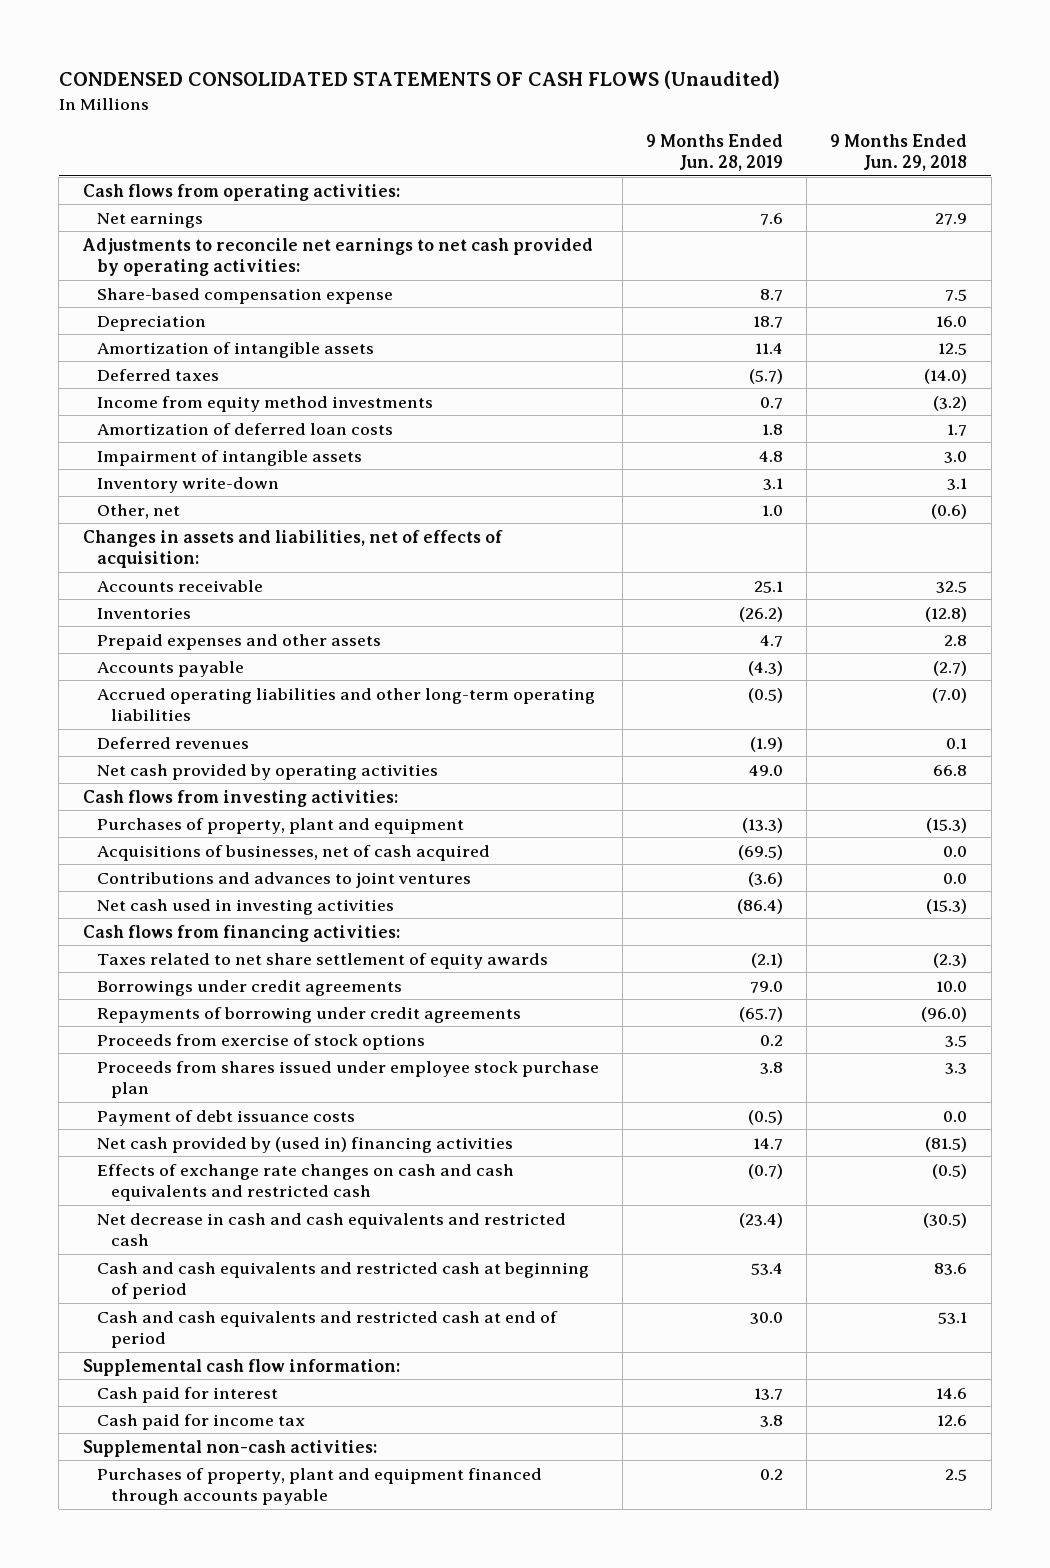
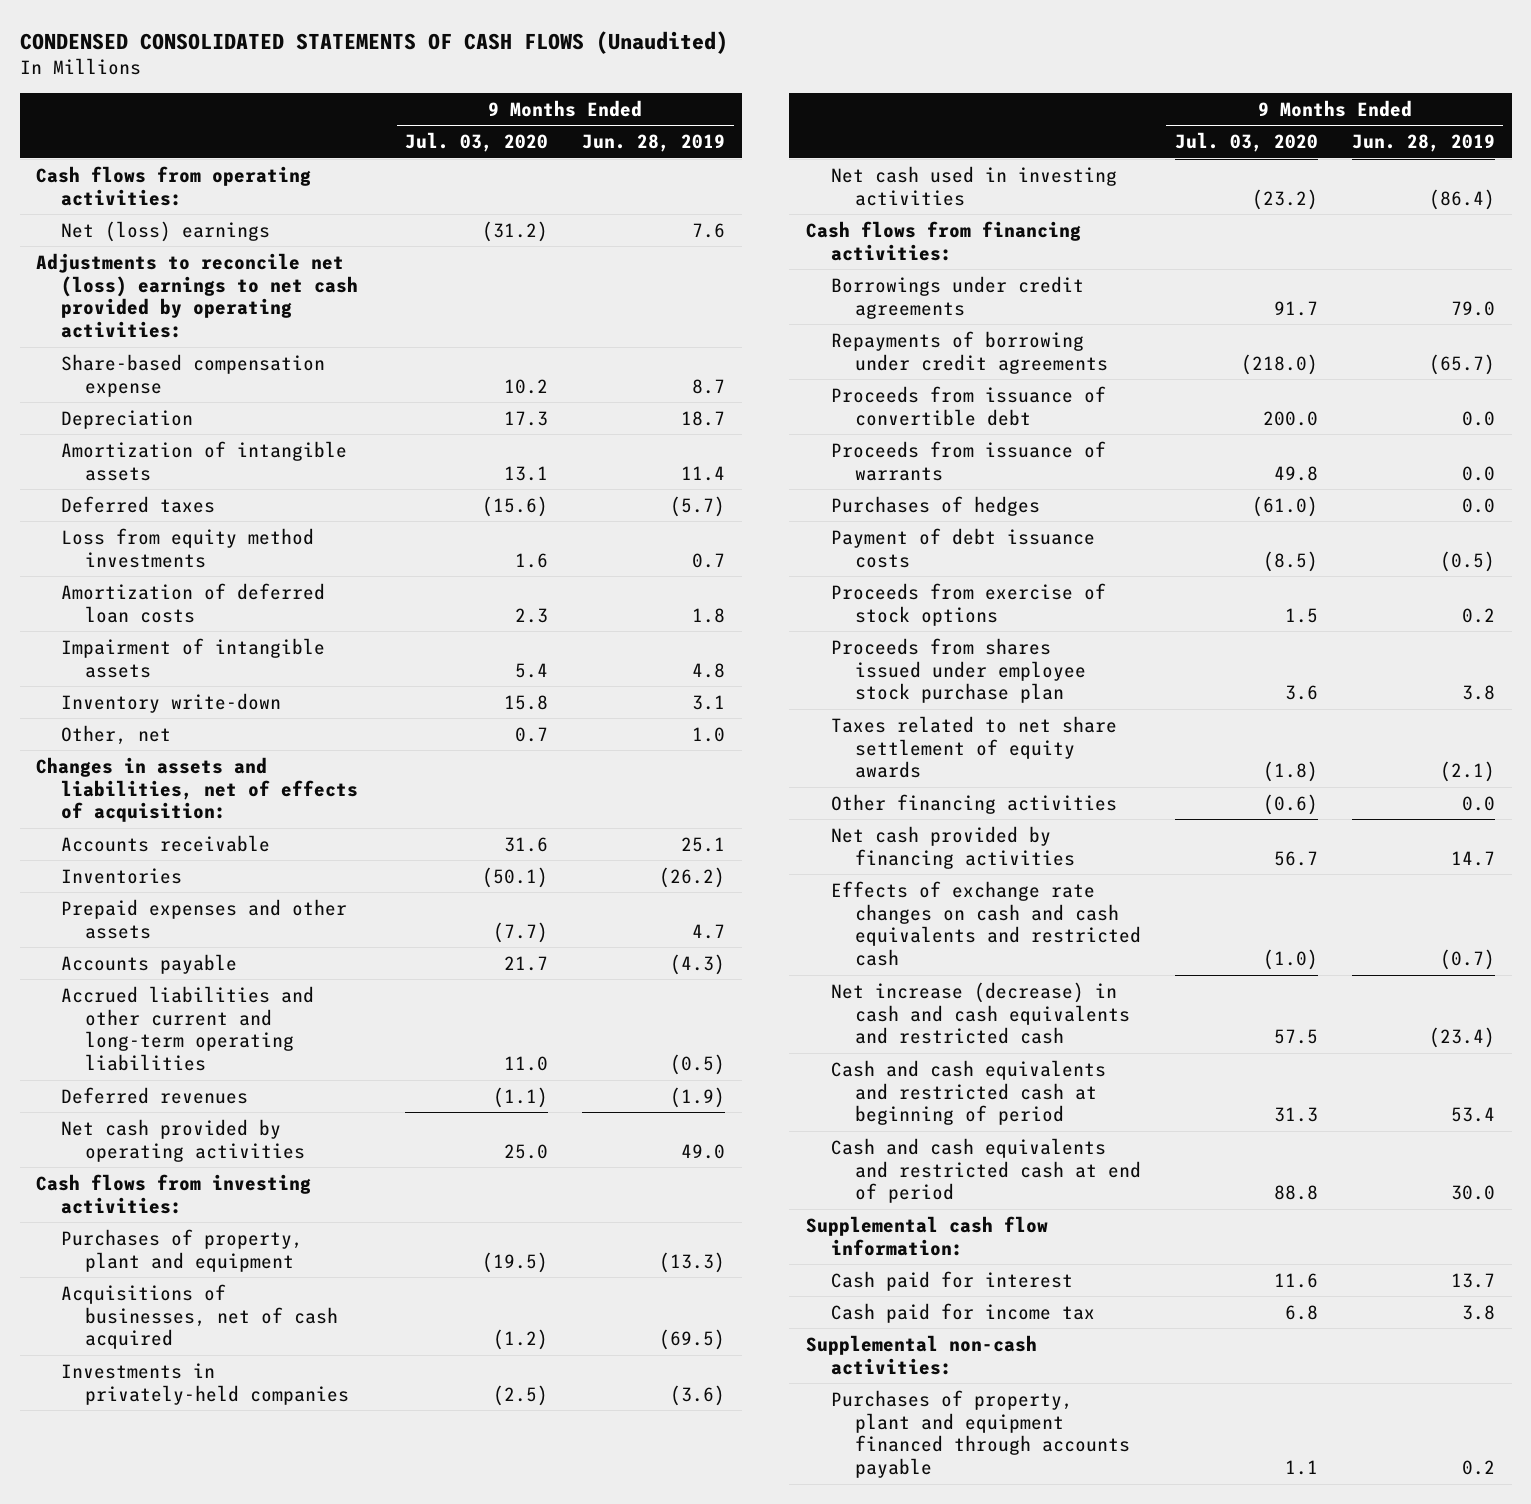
[830,133,968,172] 9 Months Ended Jun. 29, 2018 -> none
none -> [405,132,549,153] Jul. 03, 2020
[96,211,203,228] Net earnings -> [60,220,270,242] Net (loss) earnings
[81,237,593,277] Adjustments to reconcile net earnings to net cash provided by operating activities: -> [36,252,358,339] Adjustments to reconcile net (loss) earnings to net cash provided by operating activities:
[96,395,433,412] Income from equity method investments -> [60,527,314,568] Loss from equity method investments
[96,687,595,722] Accrued operating liabilities and other long-term operating liabilities -> [60,985,314,1072] Accrued liabilities and other current and long-term operating liabilities
[96,871,471,888] Contributions and advances to joint ventures -> [60,1362,350,1405] Investments in privately-held companies
none -> [830,385,1106,426] Proceeds from issuance of convertible debt
none -> [830,440,1106,481] Proceeds from issuance of warrants
none -> [830,495,1040,516] Purchases of hedges
[96,1109,355,1126] Payment of debt issuance costs -> [830,527,1095,568] Payment of debt issuance costs
[96,952,548,969] Taxes related to net share settlement of equity awards -> [830,715,1117,779] Taxes related to net share settlement of equity awards
none -> [830,793,1117,814] Other financing activities
[96,1136,513,1153] Net cash provided by (used in) financing activities -> [830,825,1076,869] Net cash provided by financing activities
[96,1212,566,1247] Net decrease in cash and cash equivalents and restricted cash -> [830,981,1131,1045] Net increase (decrease) in cash and cash equivalents and restricted cash

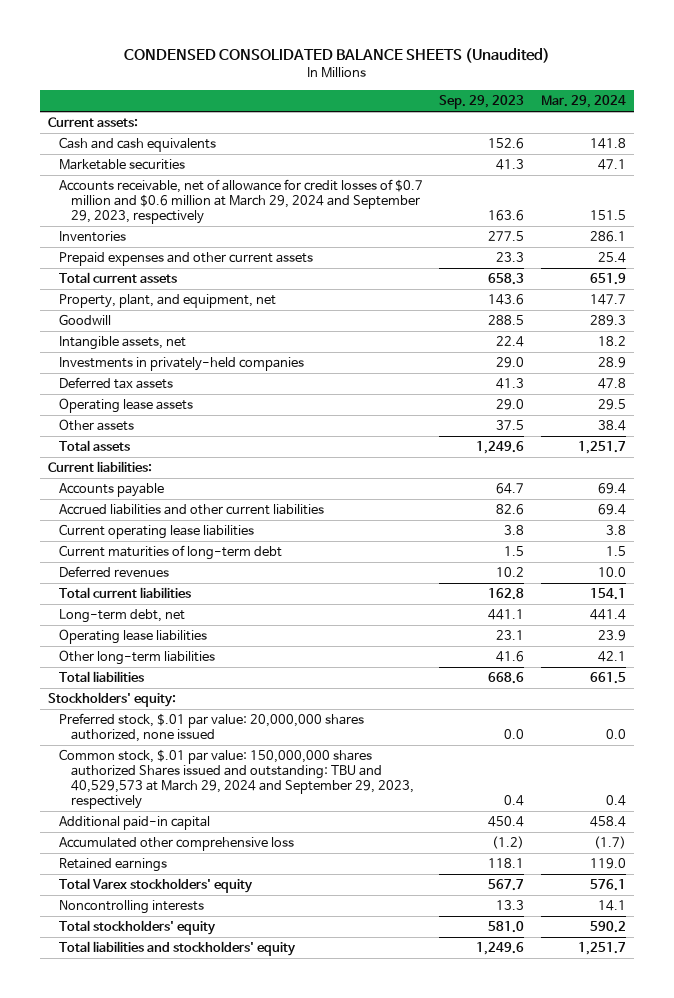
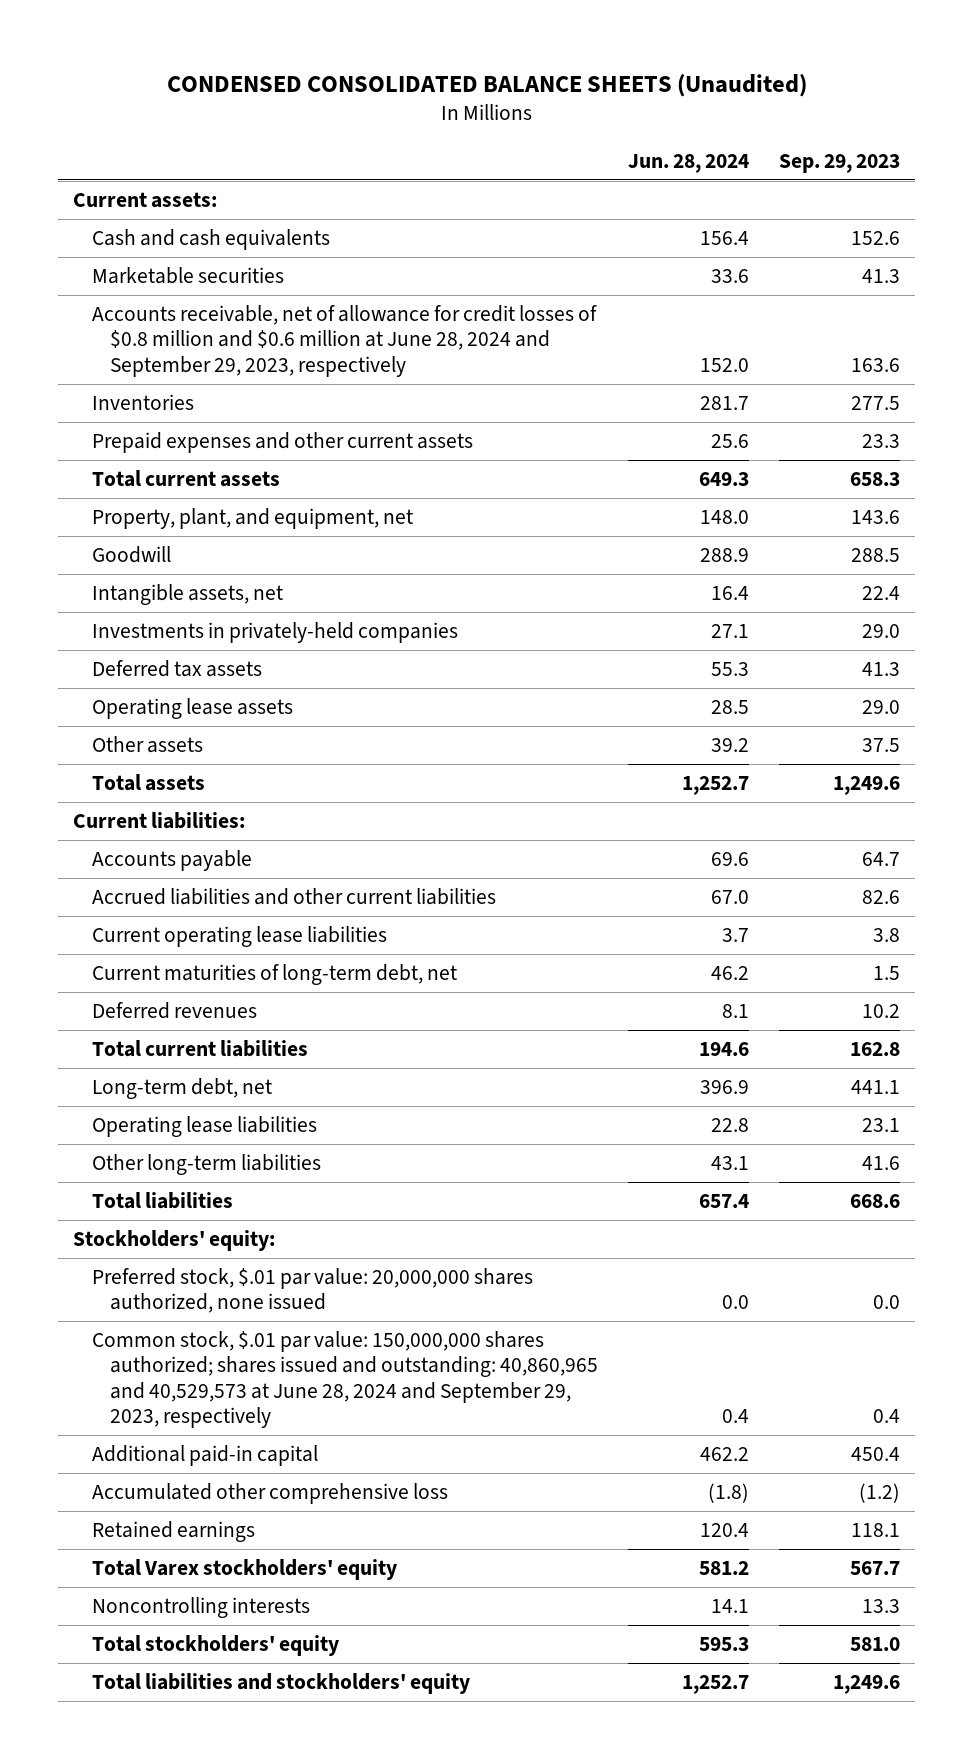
[540,95,626,109] Mar. 29, 2024 -> none
none -> [628,153,750,173] Jun. 28, 2024
[59,179,424,225] Accounts receivable, net of allowance for credit losses of $0.7 million and $0.6 million at March 29, 2024 and September 29, 2023, respectively -> [91,304,597,377] Accounts receivable, net of allowance for credit losses of $0.8 million and $0.6 million at June 28, 2024 and September 29, 2023, respectively
[59,545,283,561] Current maturities of long-term debt -> [91,963,457,985] Current maturities of long-term debt, net
[59,749,414,810] Common stock, $.01 par value: 150,000,000 shares authorized Shares issued and outstanding: TBU and 40,529,573 at March 29, 2024 and September 29, 2023, respectively -> [91,1330,599,1429] Common stock, $.01 par value: 150,000,000 shares authorized; shares issued and outstanding: 40,860,965 and 40,529,573 at June 28, 2024 and September 29, 2023, respectively

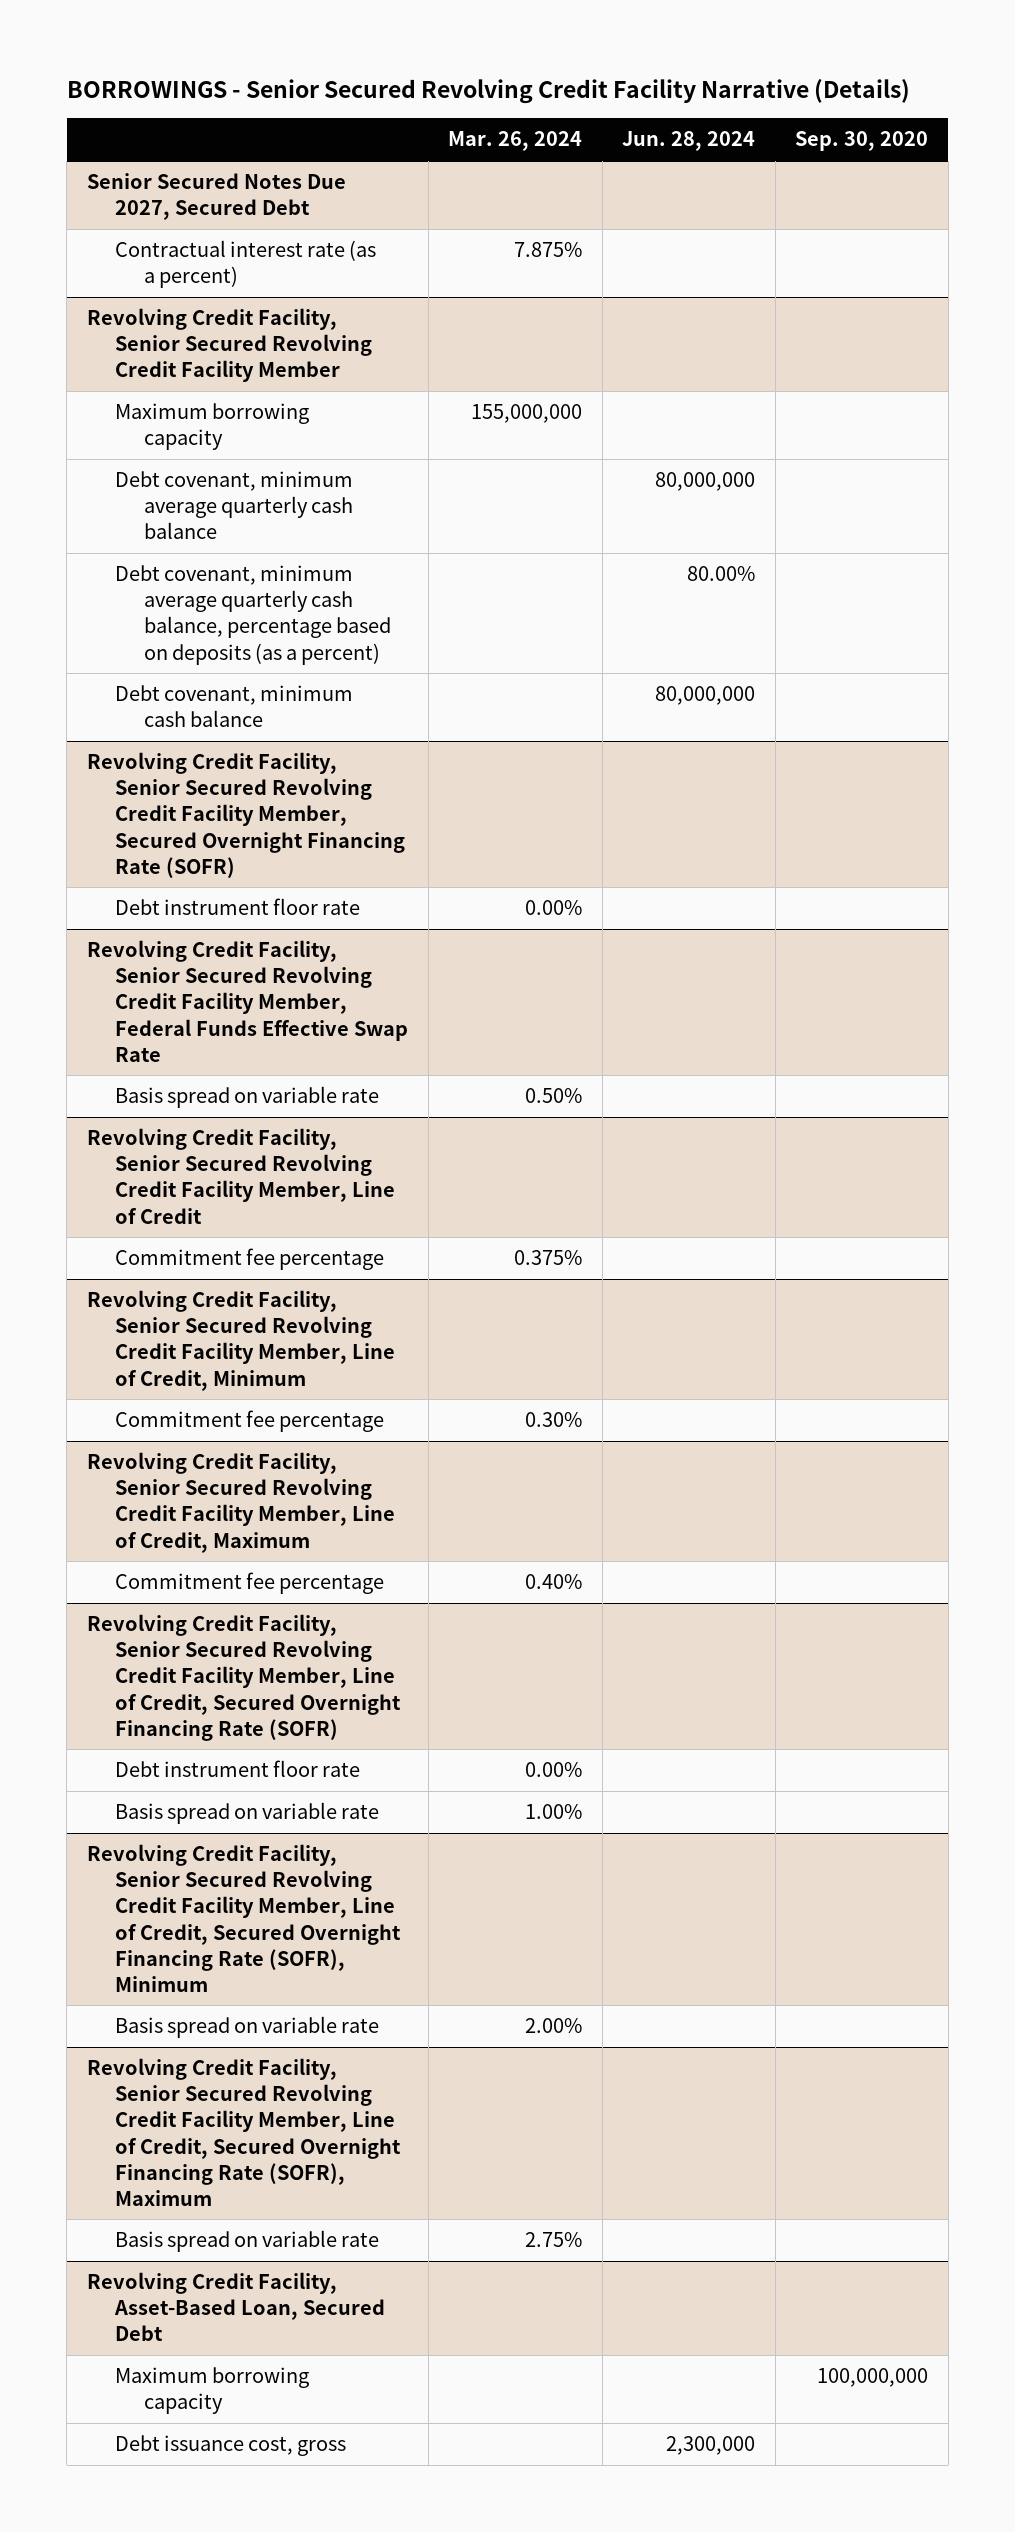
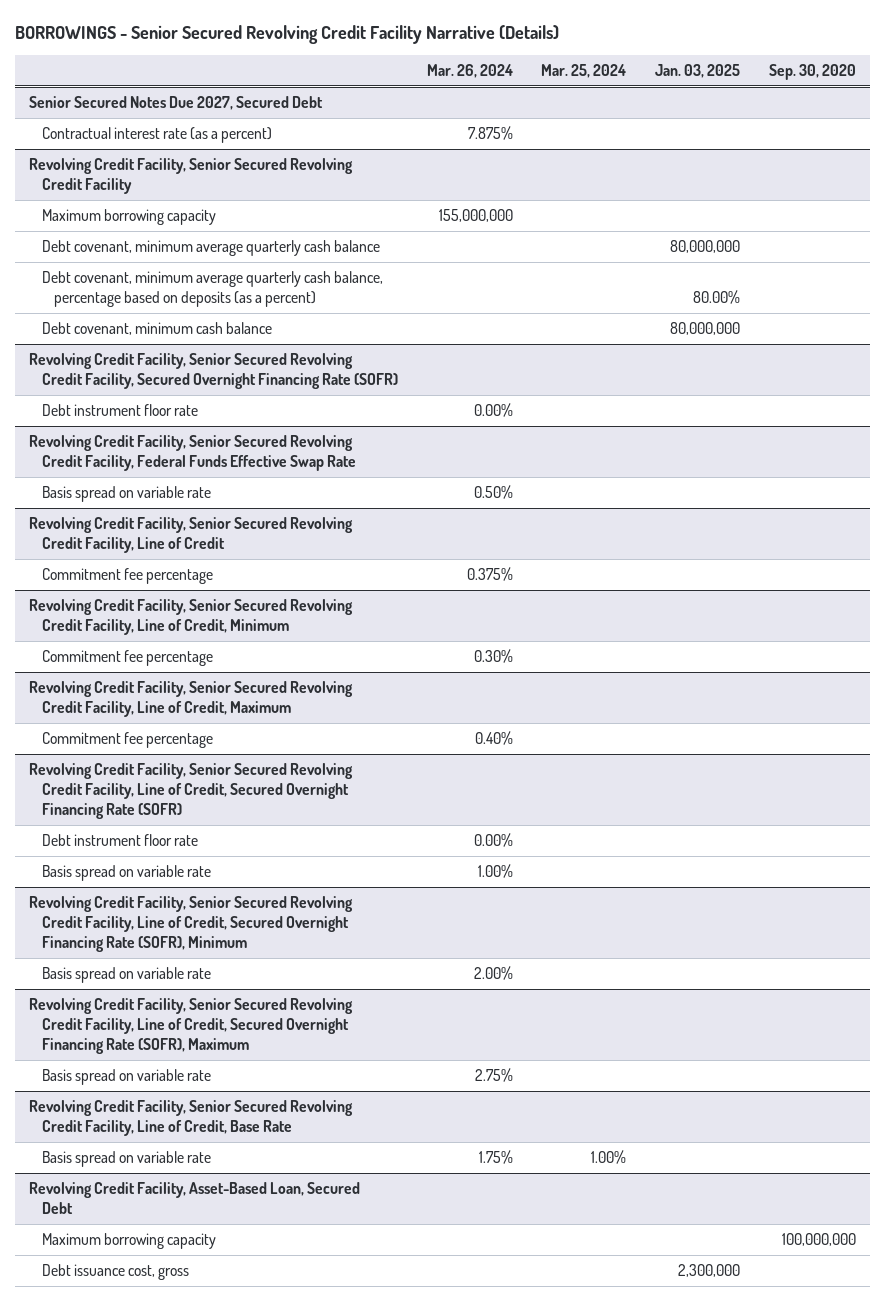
[622,131,756,152] Jun. 28, 2024 -> none
none -> [541,63,627,78] Mar. 25, 2024
none -> [655,63,741,78] Jan. 03, 2025
[86,308,373,383] Revolving Credit Facility, Senior Secured Revolving Credit Facility Member -> [29,158,354,195] Revolving Credit Facility, Senior Secured Revolving Credit Facility
[86,752,406,878] Revolving Credit Facility, Senior Secured Revolving Credit Facility Member, Secured Overnight Financing Rate (SOFR) -> [29,353,398,390] Revolving Credit Facility, Senior Secured Revolving Credit Facility, Secured Overnight Financing Rate (SOFR)
[86,940,409,1062] Revolving Credit Facility, Senior Secured Revolving Credit Facility Member, Federal Funds Effective Swap Rate -> [29,435,356,472] Revolving Credit Facility, Senior Secured Revolving Credit Facility, Federal Funds Effective Swap Rate
[86,1128,396,1224] Revolving Credit Facility, Senior Secured Revolving Credit Facility Member, Line of Credit -> [29,517,354,554] Revolving Credit Facility, Senior Secured Revolving Credit Facility, Line of Credit
[86,1290,396,1391] Revolving Credit Facility, Senior Secured Revolving Credit Facility Member, Line of Credit, Minimum -> [29,599,354,636] Revolving Credit Facility, Senior Secured Revolving Credit Facility, Line of Credit, Minimum
[86,1452,396,1553] Revolving Credit Facility, Senior Secured Revolving Credit Facility Member, Line of Credit, Maximum -> [29,681,354,718] Revolving Credit Facility, Senior Secured Revolving Credit Facility, Line of Credit, Maximum
[86,1614,402,1741] Revolving Credit Facility, Senior Secured Revolving Credit Facility Member, Line of Credit, Secured Overnight Financing Rate (SOFR) -> [29,763,354,820] Revolving Credit Facility, Senior Secured Revolving Credit Facility, Line of Credit, Secured Overnight Financing Rate (SOFR)
[86,1844,402,1992] Revolving Credit Facility, Senior Secured Revolving Credit Facility Member, Line of Credit, Secured Overnight Financing Rate (SOFR), Minimum -> [29,896,354,953] Revolving Credit Facility, Senior Secured Revolving Credit Facility, Line of Credit, Secured Overnight Financing Rate (SOFR), Minimum
[86,2058,402,2206] Revolving Credit Facility, Senior Secured Revolving Credit Facility Member, Line of Credit, Secured Overnight Financing Rate (SOFR), Maximum -> [29,998,354,1055] Revolving Credit Facility, Senior Secured Revolving Credit Facility, Line of Credit, Secured Overnight Financing Rate (SOFR), Maximum
none -> [29,1100,354,1137] Revolving Credit Facility, Senior Secured Revolving Credit Facility, Line of Credit, Base Rate
none -> [41,1151,211,1168] Basis spread on variable rate

